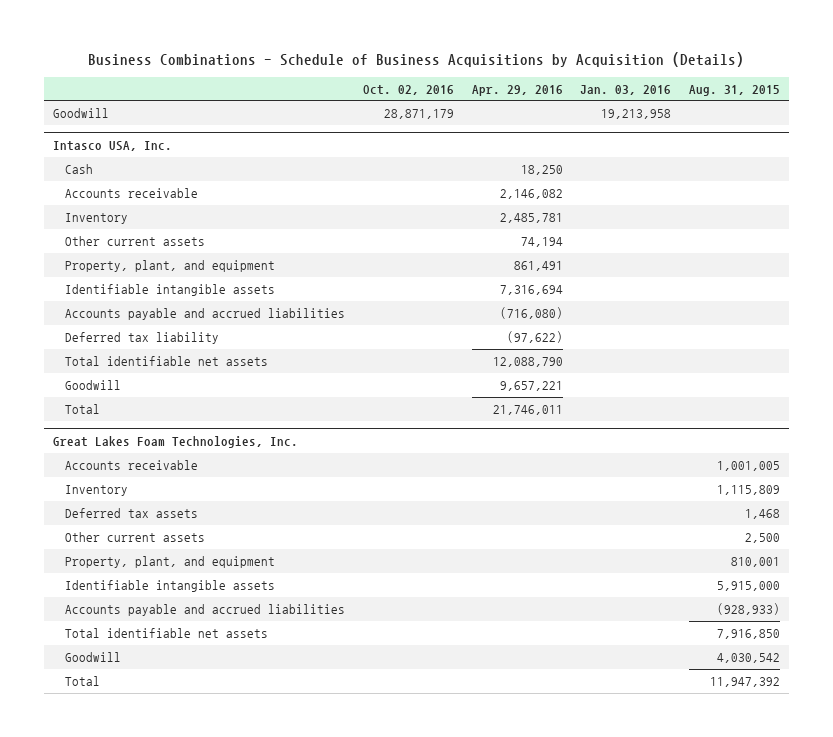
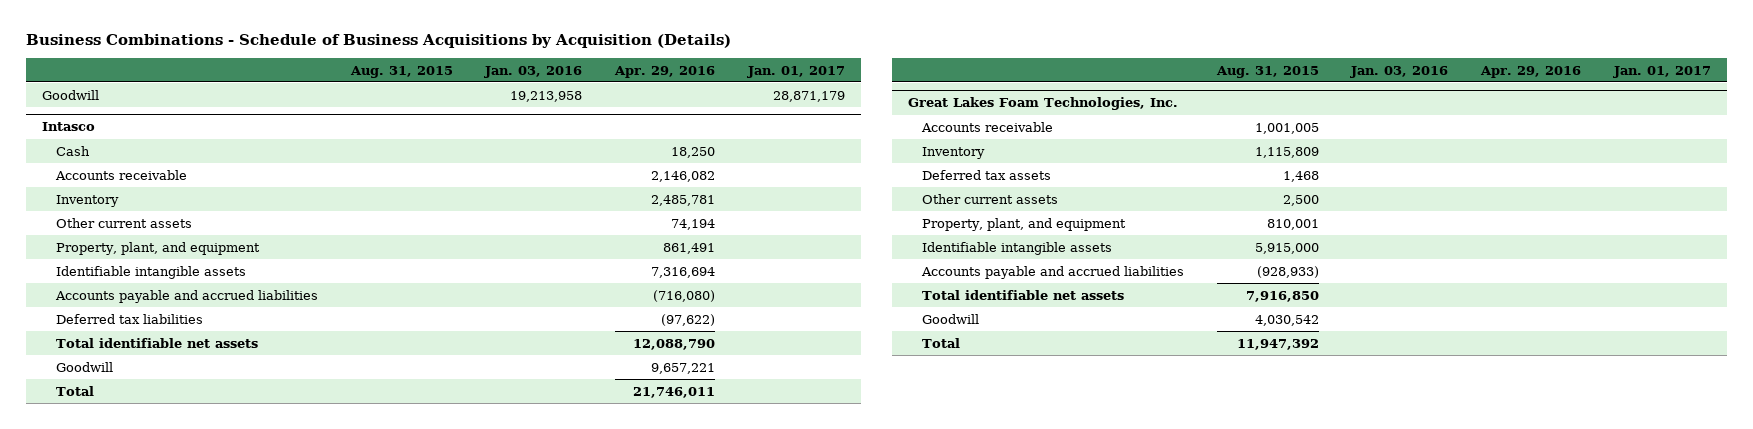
[362,84,454,95] Oct. 02, 2016 -> none
none -> [746,65,845,78] Jan. 01, 2017
[52,140,172,151] Intasco USA, Inc. -> [42,122,96,132] Intasco
[65,331,220,344] Deferred tax liability -> [56,313,204,324] Deferred tax liabilities

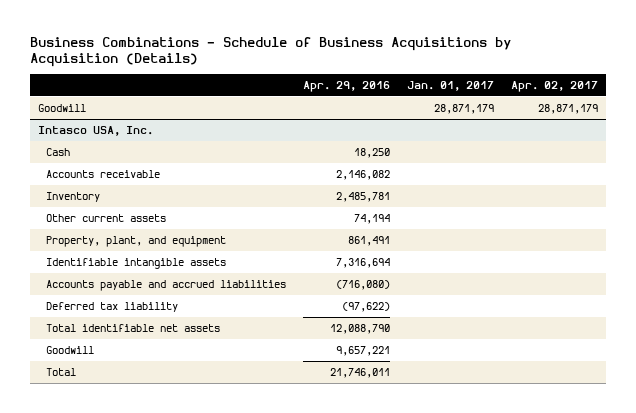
[349,65,453,78] Aug. 31, 2015 -> none
[484,65,583,78] Jan. 03, 2016 -> none
none -> [510,80,598,92] Apr. 02, 2017
[42,122,96,132] Intasco -> [38,126,154,137] Intasco USA, Inc.
[56,313,204,324] Deferred tax liabilities -> [46,302,179,313] Deferred tax liability
[908,97,1179,111] Great Lakes Foam Technologies, Inc. -> none
[921,121,1054,132] Accounts receivable -> none
[922,146,986,159] Inventory -> none
[922,169,1052,180] Deferred tax assets -> none
[922,193,1059,204] Other current assets -> none
[922,217,1127,231] Property, plant, and equipment -> none
[922,241,1113,255] Identifiable intangible assets -> none
[921,265,1185,279] Accounts payable and accrued liabilities -> none
[922,289,1125,300] Total identifiable net assets -> none
[922,313,980,324] Goodwill -> none
[922,337,961,348] Total -> none

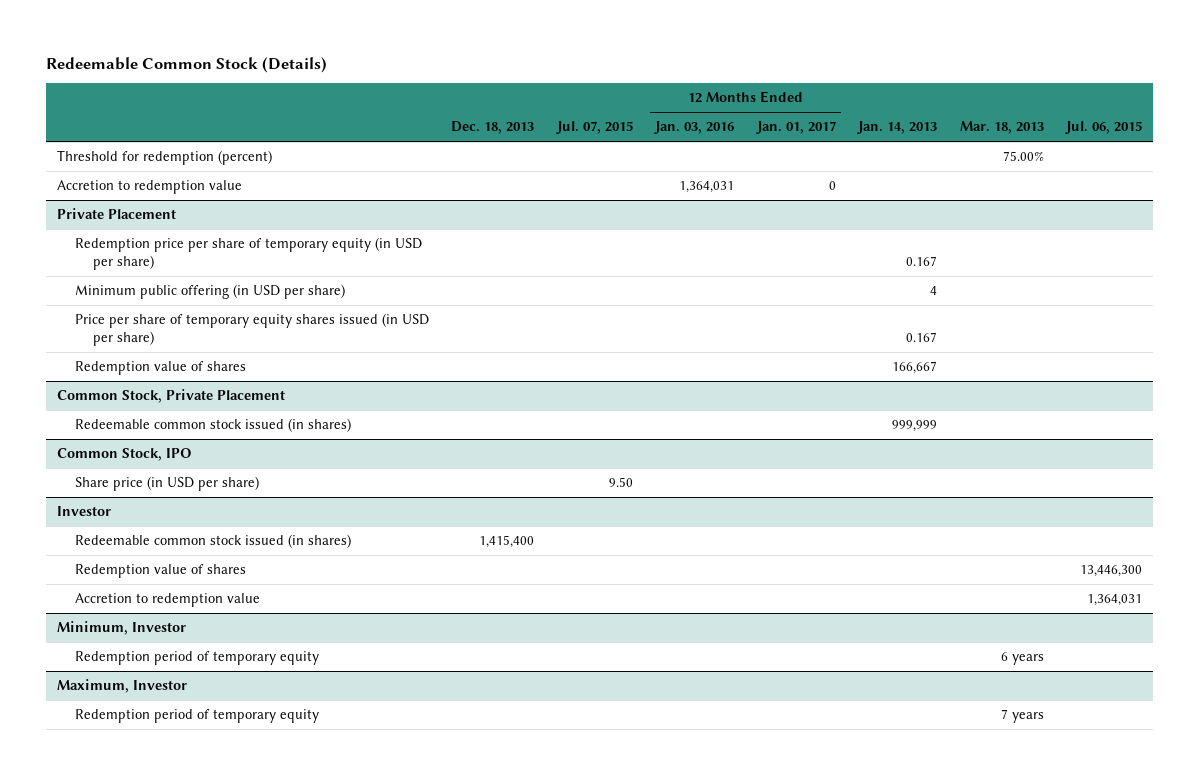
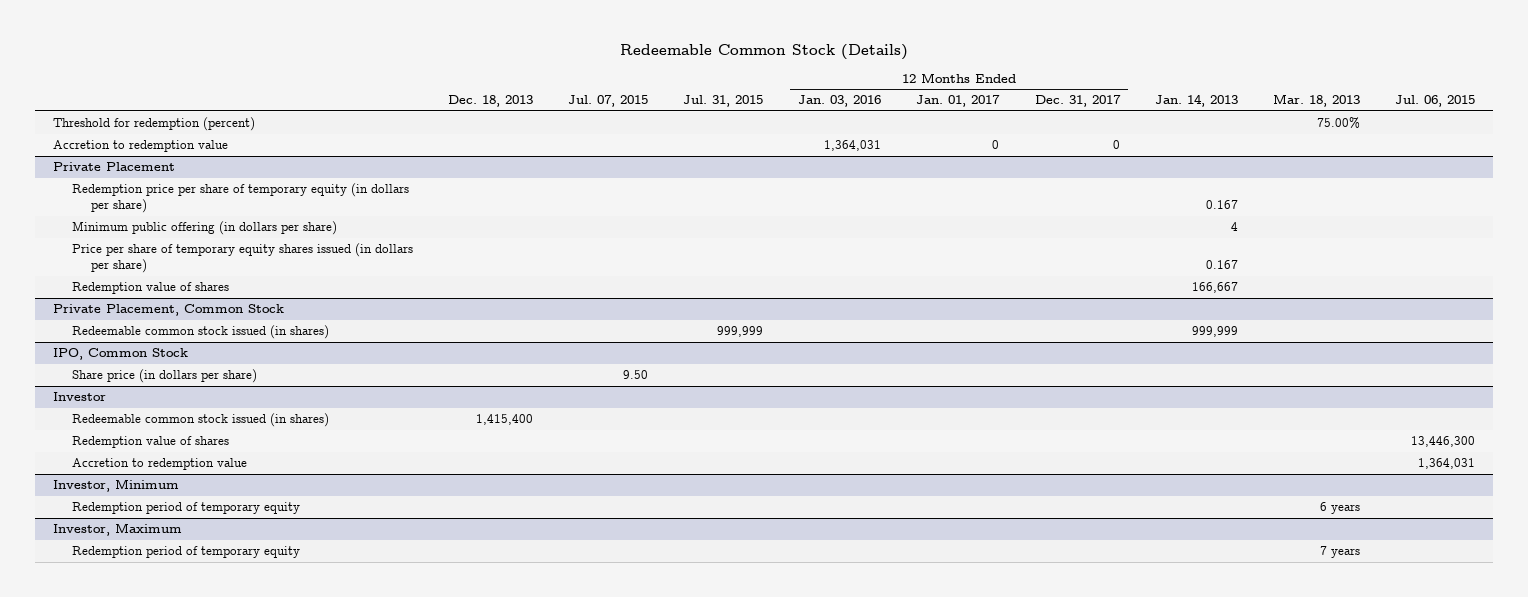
none -> [683,95,764,108] Jul. 31, 2015
none -> [1034,95,1121,108] Dec. 31, 2017
[74,237,422,270] Redemption price per share of temporary equity (in USD per share) -> [71,183,409,214] Redemption price per share of temporary equity (in dollars per share)
[74,284,345,300] Minimum public offering (in USD per share) -> [71,221,337,236] Minimum public offering (in dollars per share)
[74,313,429,346] Price per share of temporary equity shares issued (in USD per share) -> [71,243,413,274] Price per share of temporary equity shares issued (in dollars per share)
[57,389,286,404] Common Stock, Private Placement -> [52,304,284,317] Private Placement, Common Stock
[57,448,193,462] Common Stock, IPO -> [52,348,188,361] IPO, Common Stock
[74,476,259,492] Share price (in USD per share) -> [71,369,257,384] Share price (in dollars per share)
[57,621,187,636] Minimum, Investor -> [52,479,179,493] Investor, Minimum
[57,679,188,694] Maximum, Investor -> [52,523,182,537] Investor, Maximum

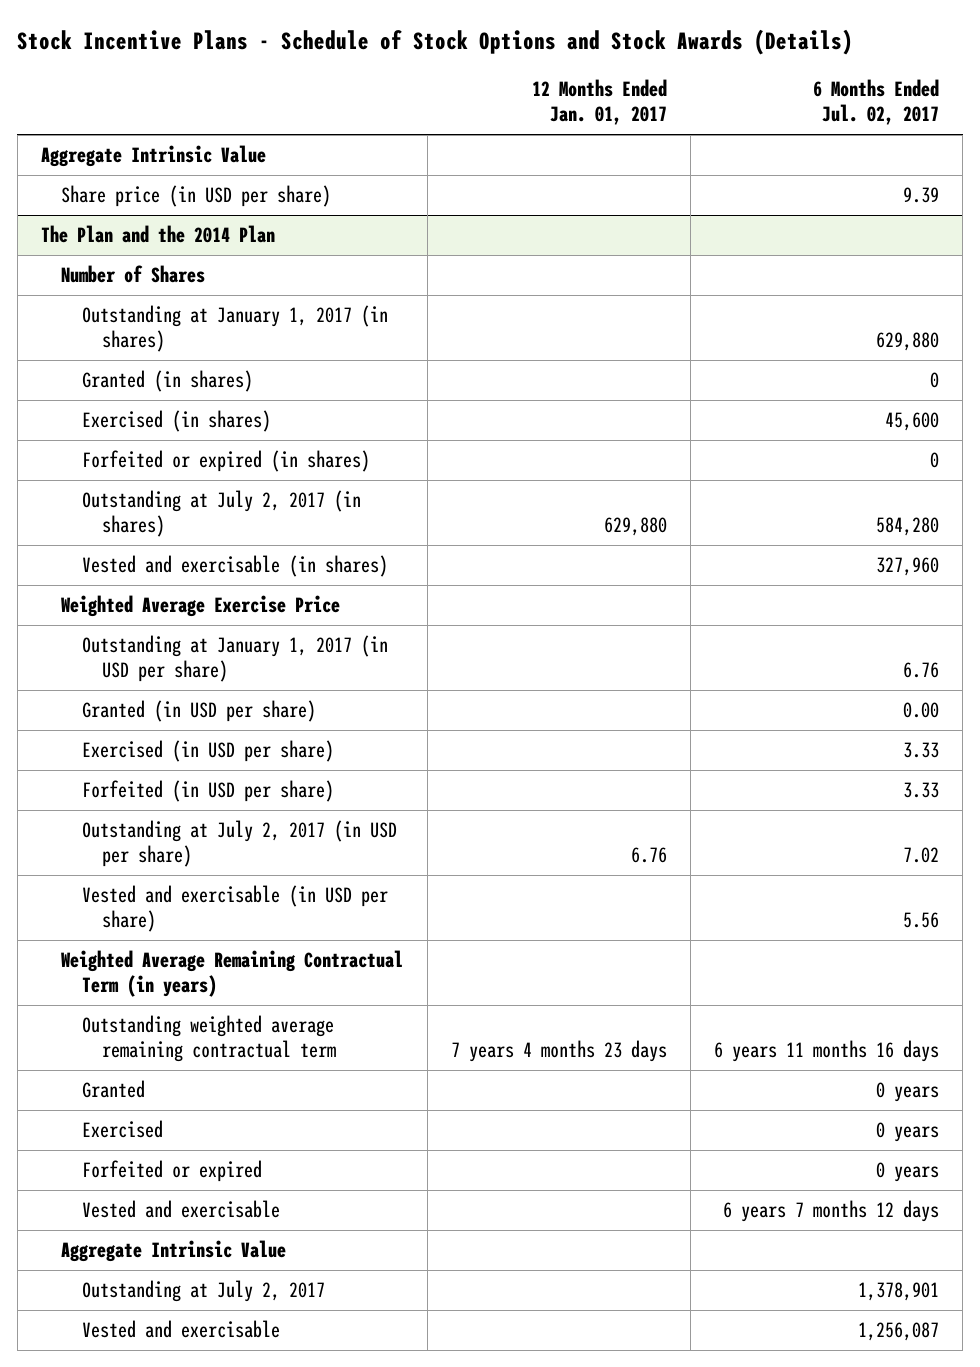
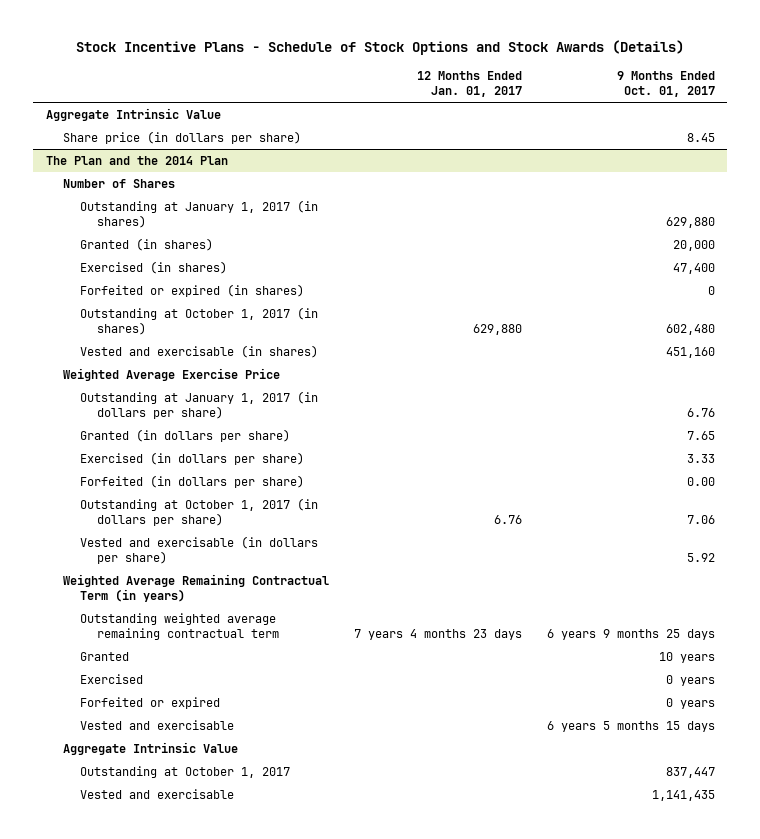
[813,79,940,126] 6 Months Ended Jul. 02, 2017 -> none
none -> [616,70,715,98] 9 Months Ended Oct. 01, 2017
[61,185,332,208] Share price (in USD per share) -> [63,130,302,144] Share price (in dollars per share)
[81,490,361,538] Outstanding at July 2, 2017 (in shares) -> [80,306,319,336] Outstanding at October 1, 2017 (in shares)
[81,635,388,683] Outstanding at January 1, 2017 (in USD per share) -> [80,390,319,420] Outstanding at January 1, 2017 (in dollars per share)
[81,700,316,723] Granted (in USD per share) -> [80,428,291,442] Granted (in dollars per share)
[81,740,334,763] Exercised (in USD per share) -> [80,451,305,465] Exercised (in dollars per share)
[81,780,334,803] Forfeited (in USD per share) -> [80,474,305,488] Forfeited (in dollars per share)
[81,820,397,868] Outstanding at July 2, 2017 (in USD per share) -> [80,497,319,527] Outstanding at October 1, 2017 (in dollars per share)
[81,885,388,933] Vested and exercisable (in USD per share) -> [80,535,319,565] Vested and exercisable (in dollars per share)
[81,1280,325,1303] Outstanding at July 2, 2017 -> [80,765,291,778] Outstanding at October 1, 2017

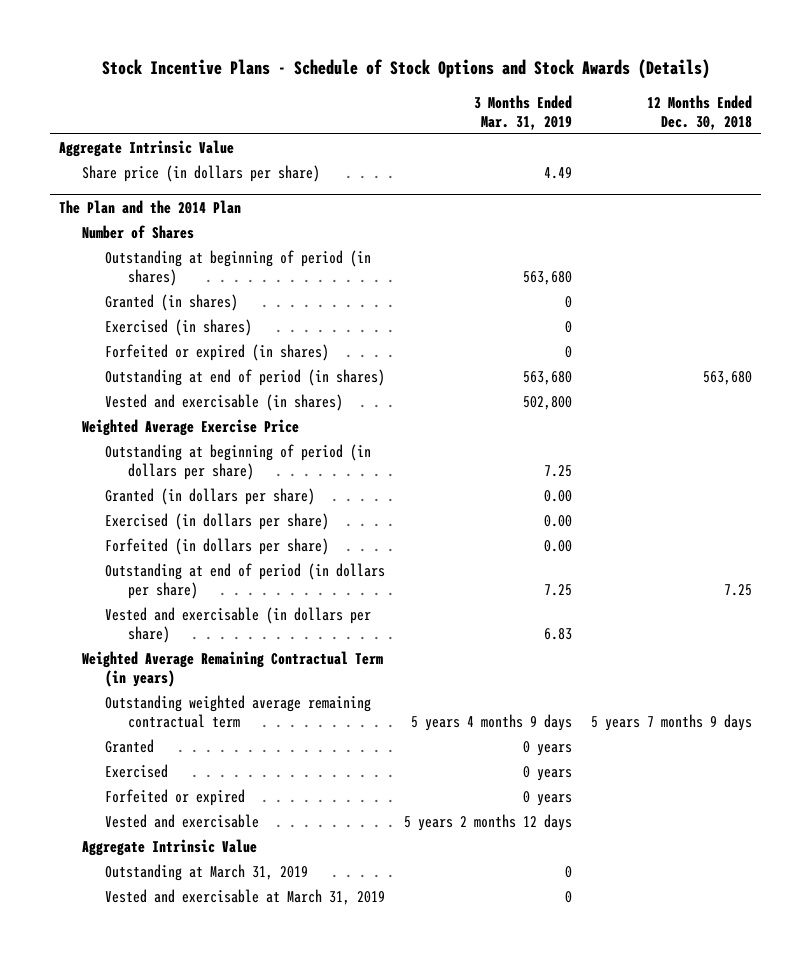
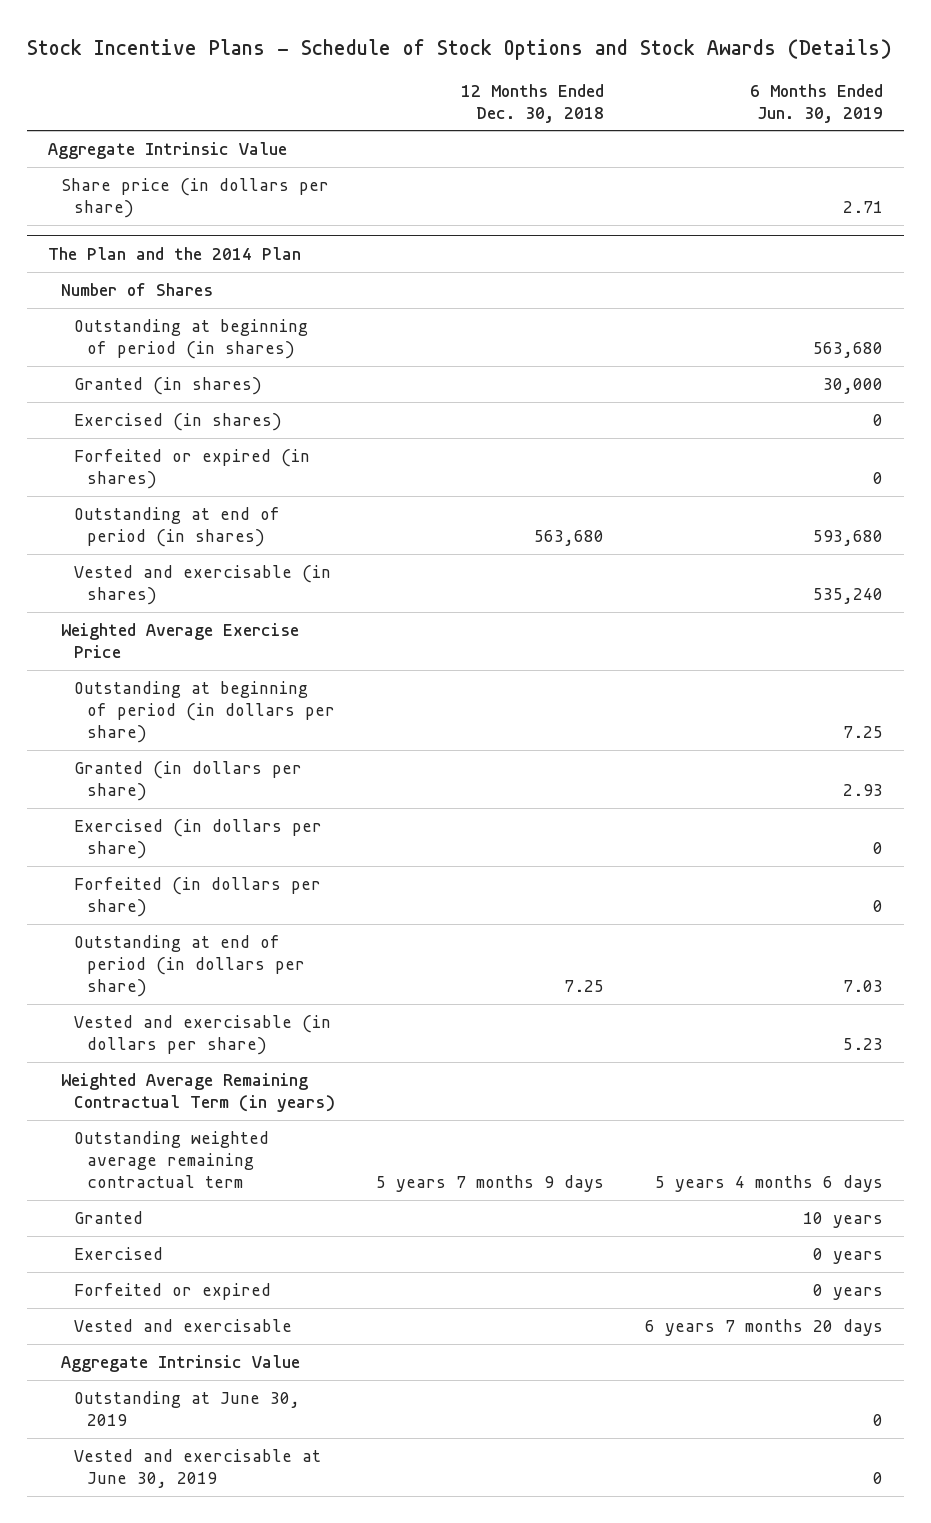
[473,94,572,130] 3 Months Ended Mar. 31, 2019 -> none
none -> [750,83,884,123] 6 Months Ended Jun. 30, 2019
[104,863,308,881] Outstanding at March 31, 2019 -> [73,1391,300,1426] Outstanding at June 30, 2019
[104,888,385,905] Vested and exercisable at March 31, 2019 -> [73,1449,321,1488] Vested and exercisable at June 30, 2019

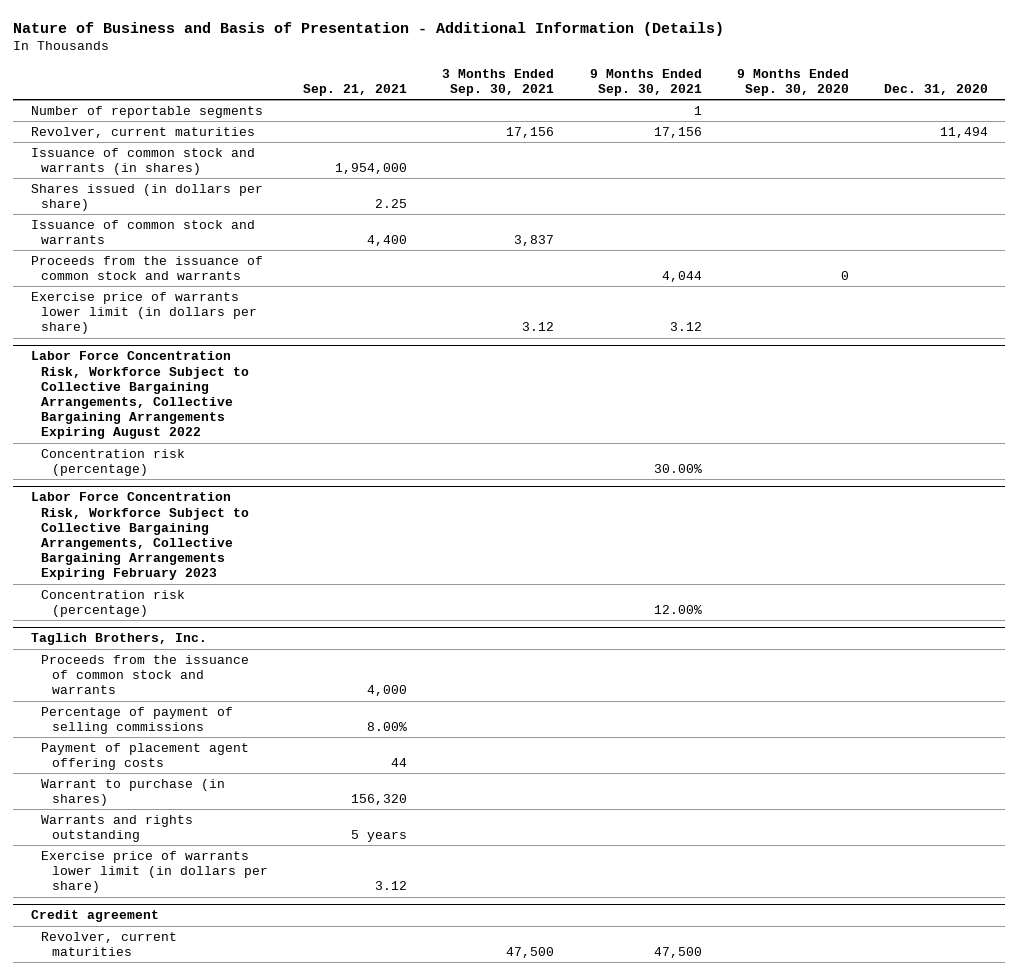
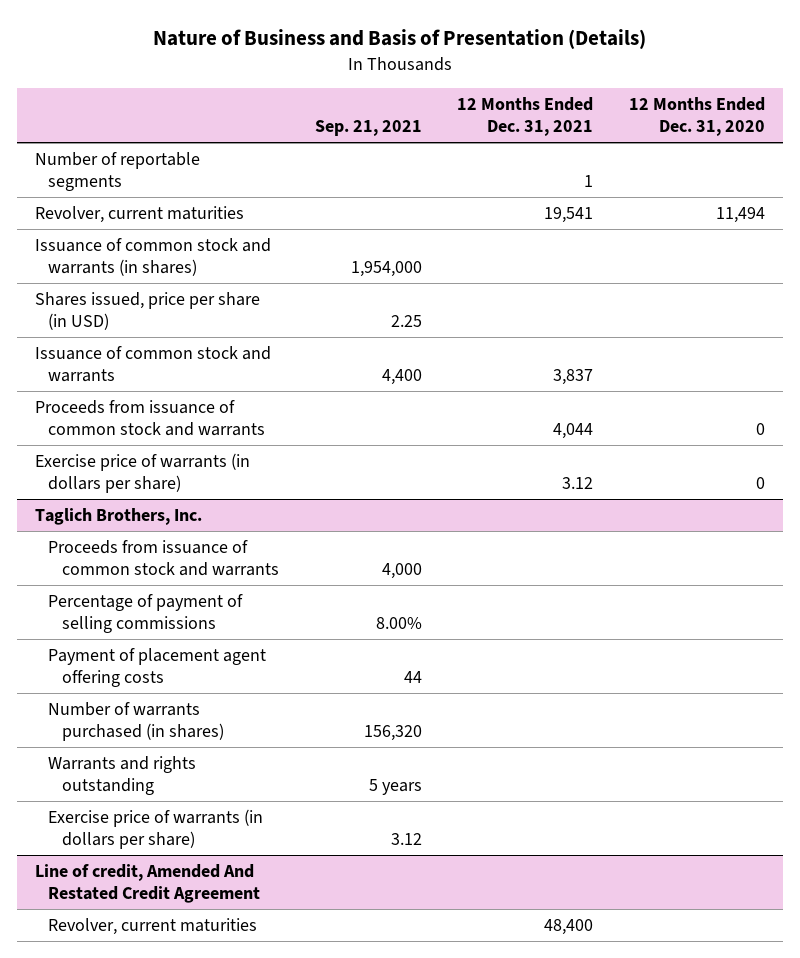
[12,21,724,36] Nature of Business and Basis of Presentation - Additional Information (Details) -> [152,29,646,50] Nature of Business and Basis of Presentation (Details)
[442,68,555,97] 3 Months Ended Sep. 30, 2021 -> none
[589,68,702,97] 9 Months Ended Sep. 30, 2021 -> none
[736,68,849,97] 9 Months Ended Sep. 30, 2020 -> none
[883,84,988,96] Dec. 31, 2020 -> none
none -> [457,97,594,137] 12 Months Ended Dec. 31, 2021
none -> [628,97,765,137] 12 Months Ended Dec. 31, 2020
[30,183,263,212] Shares issued (in dollars per share) -> [35,292,261,330] Shares issued, price per share (in USD)
[30,351,250,440] Labor Force Concentration Risk, Workforce Subject to Collective Bargaining Arrangements, Collective Bargaining Arrangements Expiring August 2022 -> none
[41,448,186,477] Concentration risk (percentage) -> none
[30,492,250,581] Labor Force Concentration Risk, Workforce Subject to Collective Bargaining Arrangements, Collective Bargaining Arrangements Expiring February 2023 -> none
[41,589,186,618] Concentration risk (percentage) -> none
[30,255,263,281] Proceeds from the issuance of common stock and warrants -> [35,400,266,436] Proceeds from issuance of common stock and warrants
[30,291,258,335] Exercise price of warrants lower limit (in dollars per share) -> [35,453,251,493] Exercise price of warrants (in dollars per share)
[41,654,250,695] Proceeds from the issuance of common stock and warrants -> [48,540,279,576] Proceeds from issuance of common stock and warrants
[41,778,226,807] Warrant to purchase (in shares) -> [48,702,224,741] Number of warrants purchased (in shares)
[41,850,269,894] Exercise price of warrants lower limit (in dollars per share) -> [48,809,264,849] Exercise price of warrants (in dollars per share)
[30,910,159,923] Credit agreement -> [35,864,261,903] Line of credit, Amended And Restated Credit Agreement

